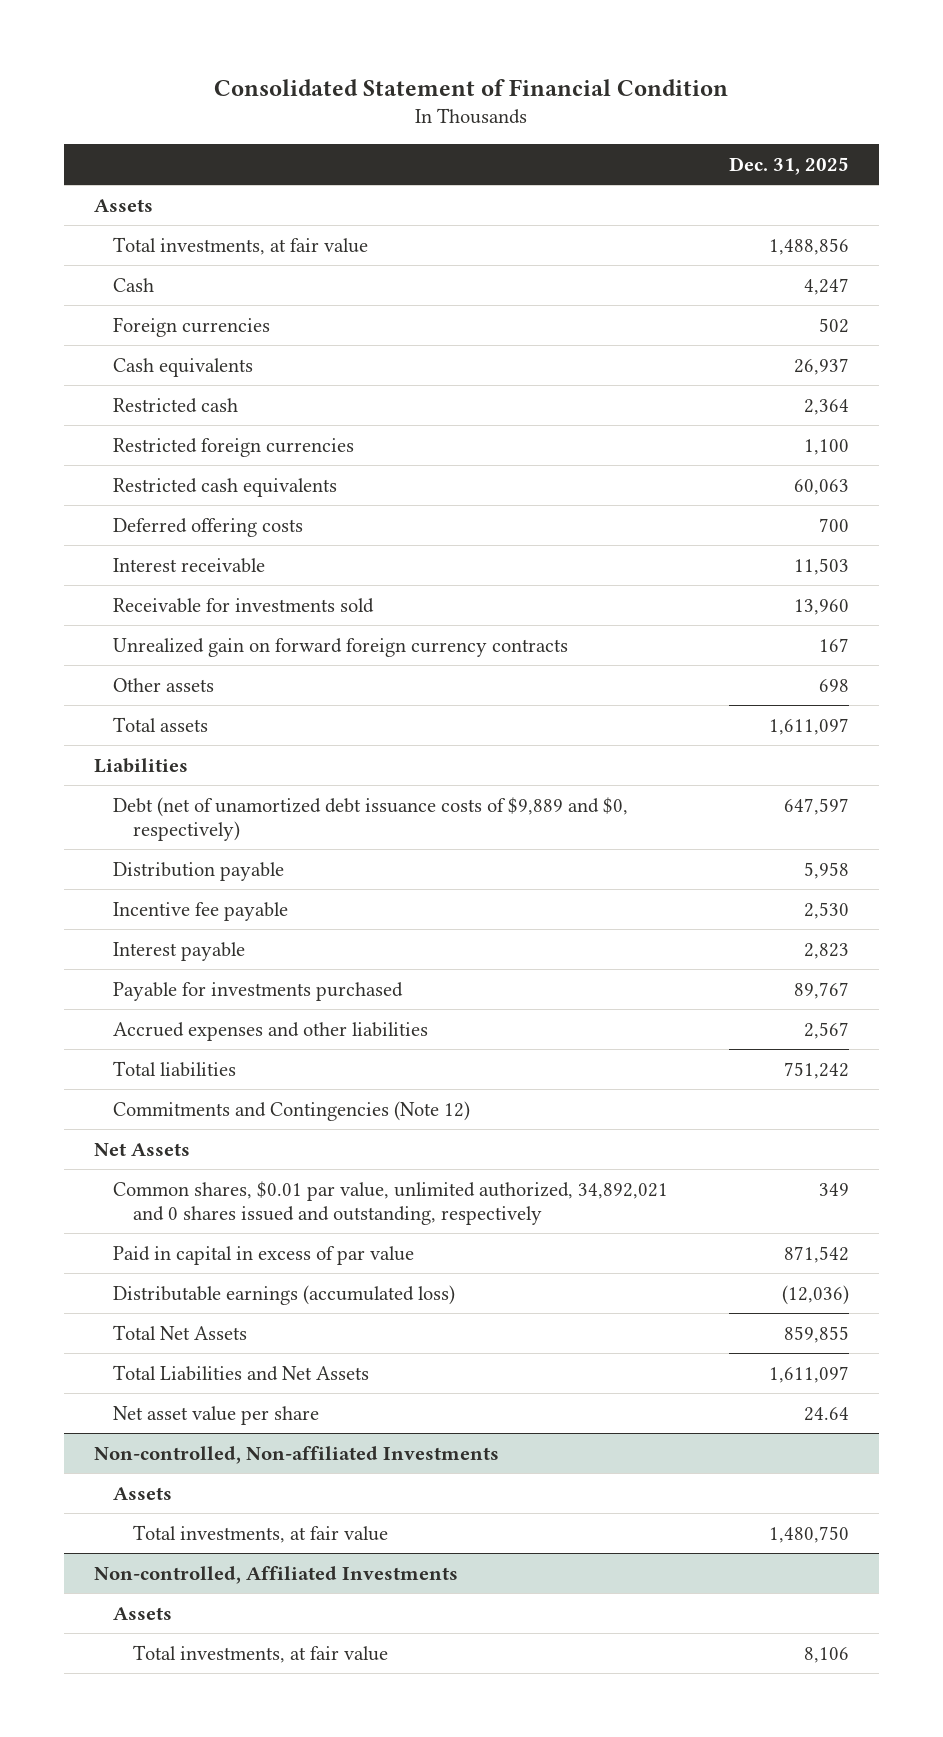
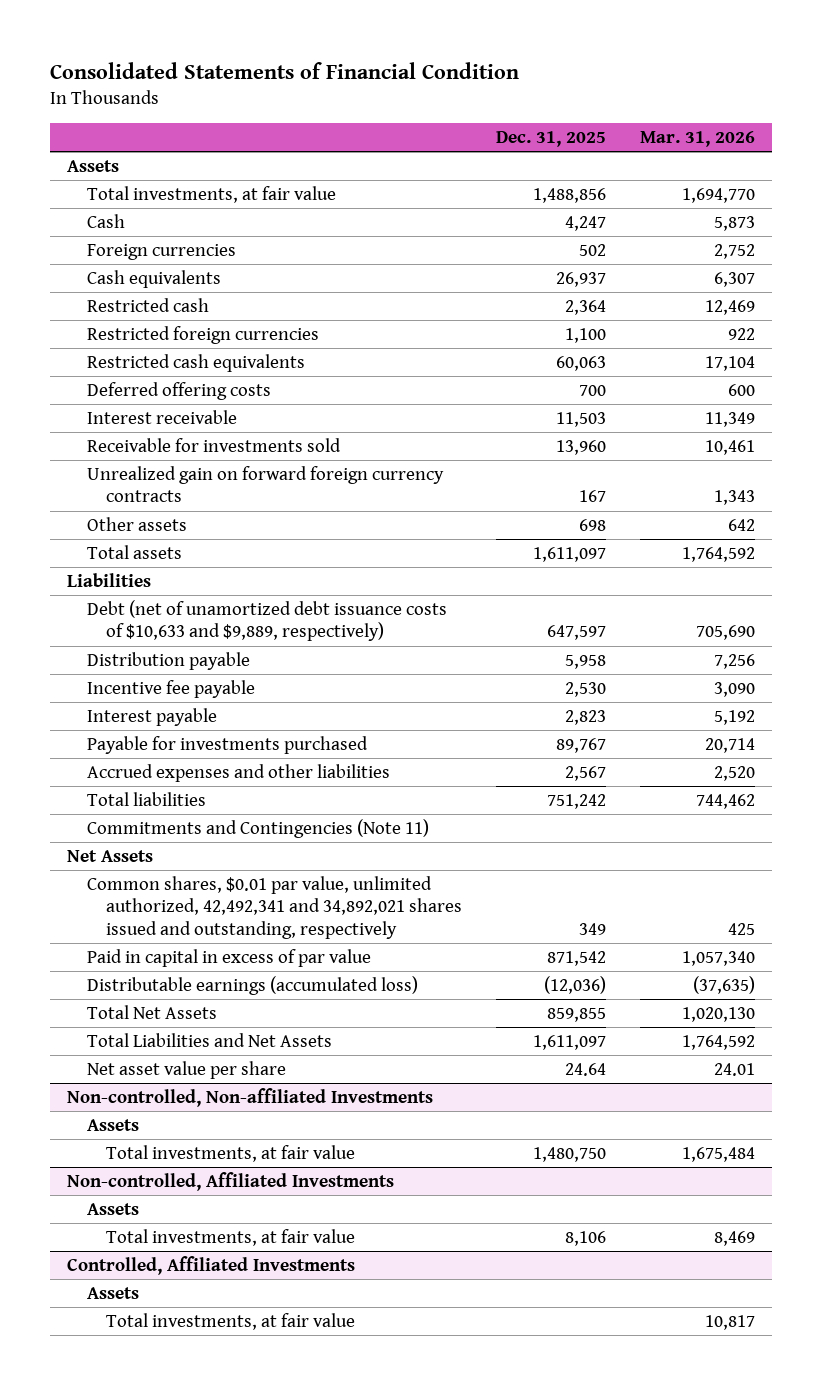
[214,78,729,96] Consolidated Statement of Financial Condition -> [50,62,520,80] Consolidated Statements of Financial Condition
none -> [640,131,756,148] Mar. 31, 2026
[113,796,629,841] Debt (net of unamortized debt issuance costs of $9,889 and $0, respectively) -> [86,599,447,642] Debt (net of unamortized debt issuance costs of $10,633 and $9,889, respectively)
[113,1100,471,1121] Commitments and Contingencies (Note 12) -> [86,818,429,838] Commitments and Contingencies (Note 11)
[113,1180,669,1225] Common shares, $0.01 par value, unlimited authorized, 34,892,021 and 0 shares issued and outstanding, respectively -> [86,875,463,939] Common shares, $0.01 par value, unlimited authorized, 42,492,341 and 34,892,021 shares issued and outstanding, respectively
none -> [67,1255,356,1275] Controlled, Affiliated Investments
none -> [86,1286,139,1299] Assets
none -> [106,1312,356,1330] Total investments, at fair value

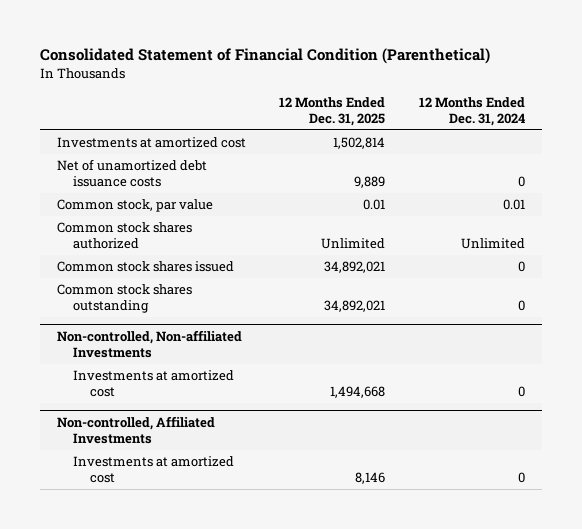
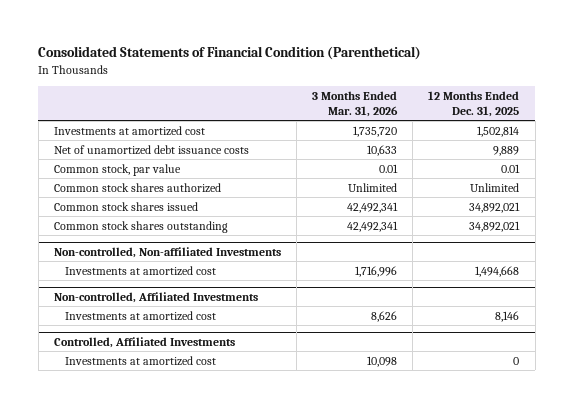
[39,48,490,65] Consolidated Statement of Financial Condition (Parenthetical) -> [38,46,422,61] Consolidated Statements of Financial Condition (Parenthetical)
[418,97,525,126] 12 Months Ended Dec. 31, 2024 -> none
none -> [312,90,399,117] 3 Months Ended Mar. 31, 2026
none -> [54,337,236,349] Controlled, Affiliated Investments
none -> [64,355,216,366] Investments at amortized cost

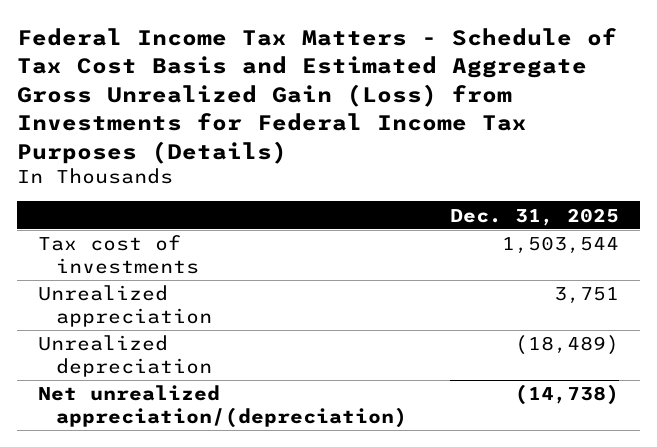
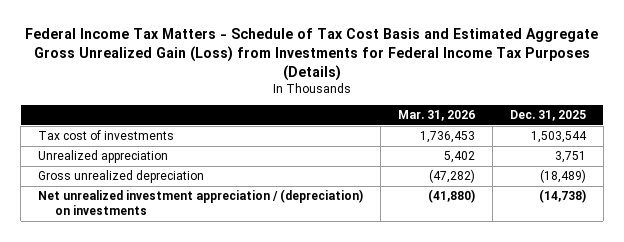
none -> [398,110,476,122] Mar. 31, 2026
[38,335,212,377] Unrealized depreciation -> [38,170,205,184] Gross unrealized depreciation
[38,385,407,428] Net unrealized appreciation/(depreciation) -> [38,189,364,216] Net unrealized investment appreciation / (depreciation) on investments

